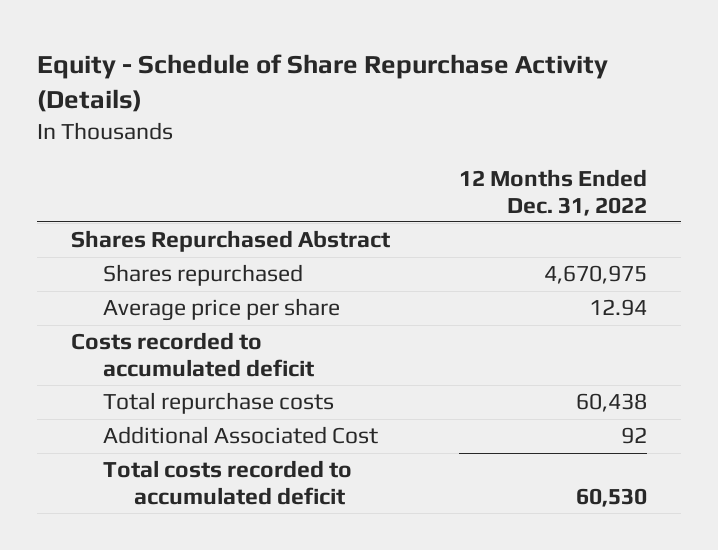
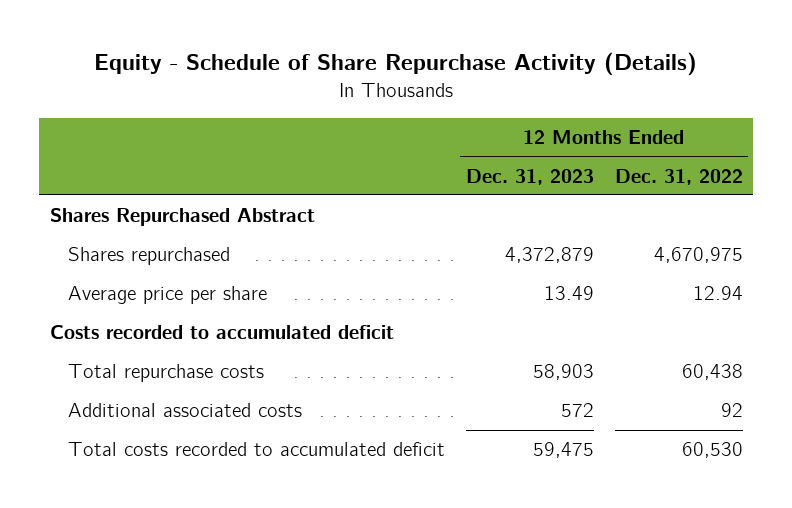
none -> [465,168,594,185] Dec. 31, 2023
[102,426,378,445] Additional Associated Cost -> [67,403,302,418] Additional associated costs

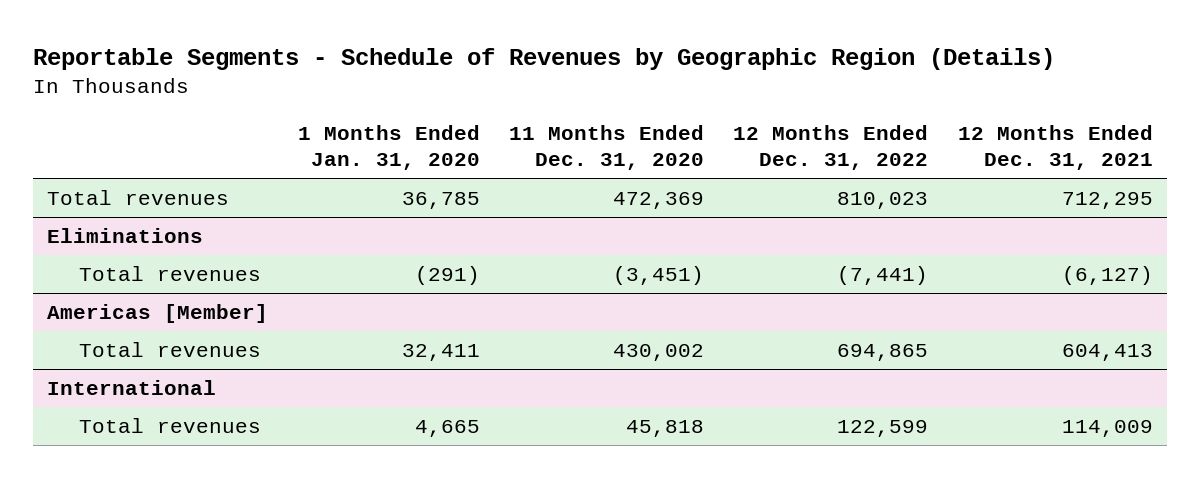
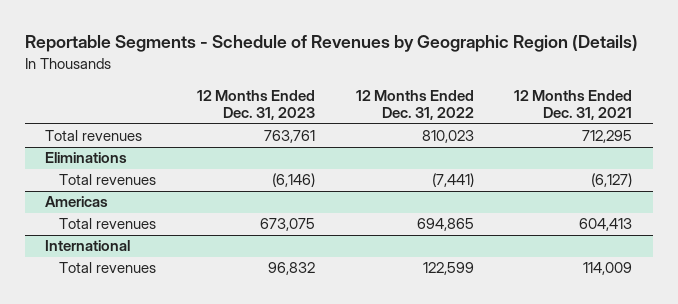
[297,124,480,171] 1 Months Ended Jan. 31, 2020 -> none
[509,124,705,171] 11 Months Ended Dec. 31, 2020 -> none
none -> [197,89,316,121] 12 Months Ended Dec. 31, 2023
[47,303,269,323] Americas [Member] -> [45,196,109,208] Americas

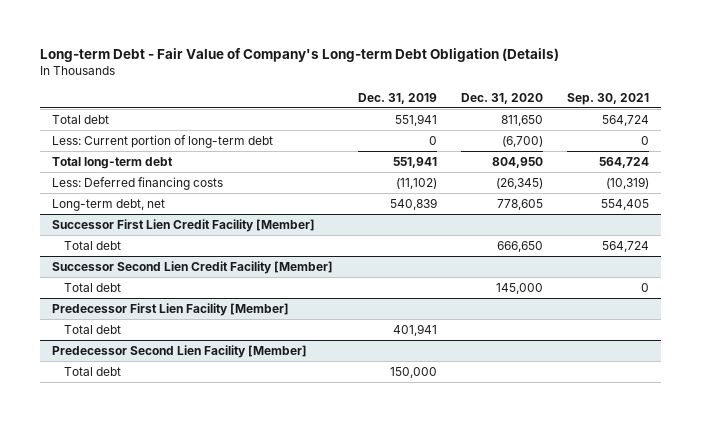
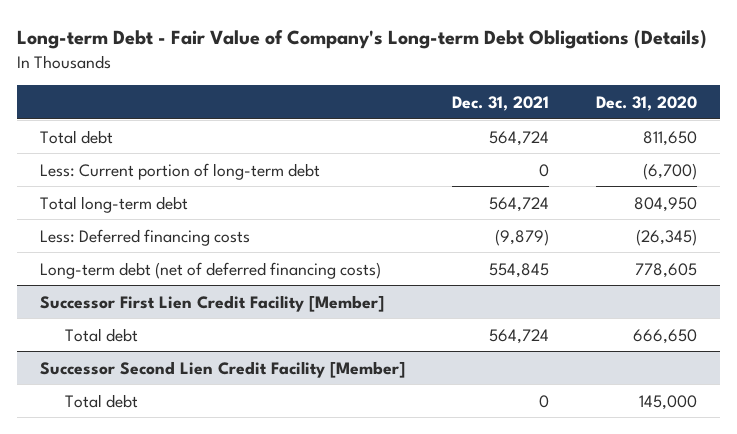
[40,47,560,62] Long-term Debt - Fair Value of Company's Long-term Debt Obligation (Details) -> [16,29,707,49] Long-term Debt - Fair Value of Company's Long-term Debt Obligations (Details)
[357,92,437,104] Dec. 31, 2019 -> none
[567,92,650,105] Sep. 30, 2021 -> none
none -> [451,95,549,111] Dec. 31, 2021
[52,198,166,211] Long-term debt, net -> [40,261,382,279] Long-term debt (net of deferred financing costs)
[52,302,290,316] Predecessor First Lien Facility [Member] -> none
[63,324,121,334] Total debt -> none
[52,344,308,358] Predecessor Second Lien Facility [Member] -> none
[63,366,121,376] Total debt -> none

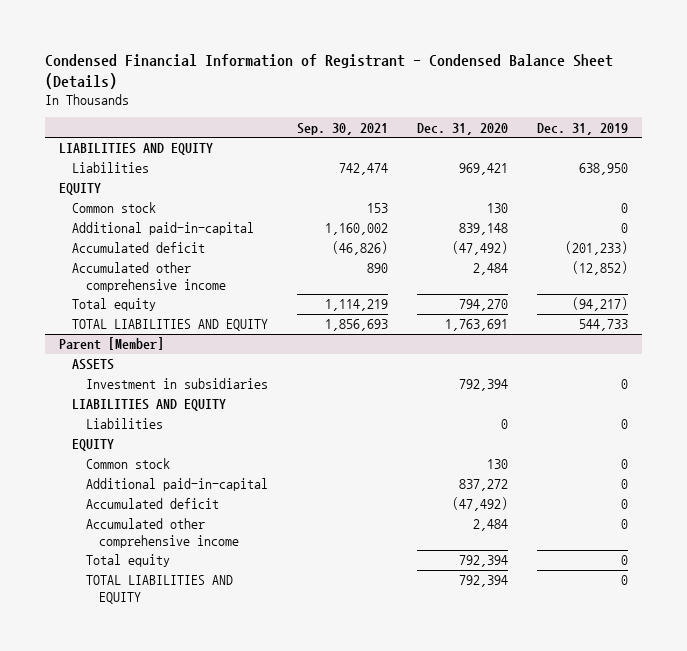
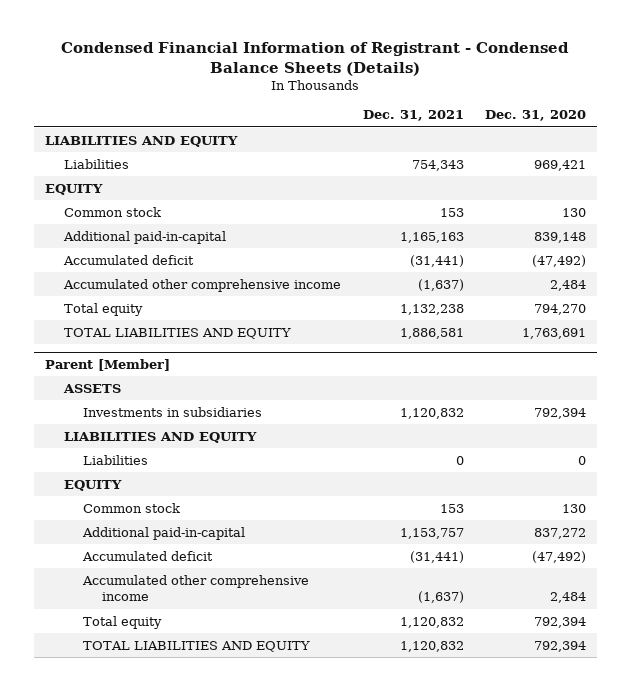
[44,54,613,89] Condensed Financial Information of Registrant - Condensed Balance Sheet (Details) -> [61,42,570,76] Condensed Financial Information of Registrant - Condensed Balance Sheets (Details)
[297,122,389,135] Sep. 30, 2021 -> none
[536,122,628,135] Dec. 31, 2019 -> none
none -> [362,110,464,122] Dec. 31, 2021
[85,378,268,390] Investment in subsidiaries -> [83,406,263,417] Investments in subsidiaries

